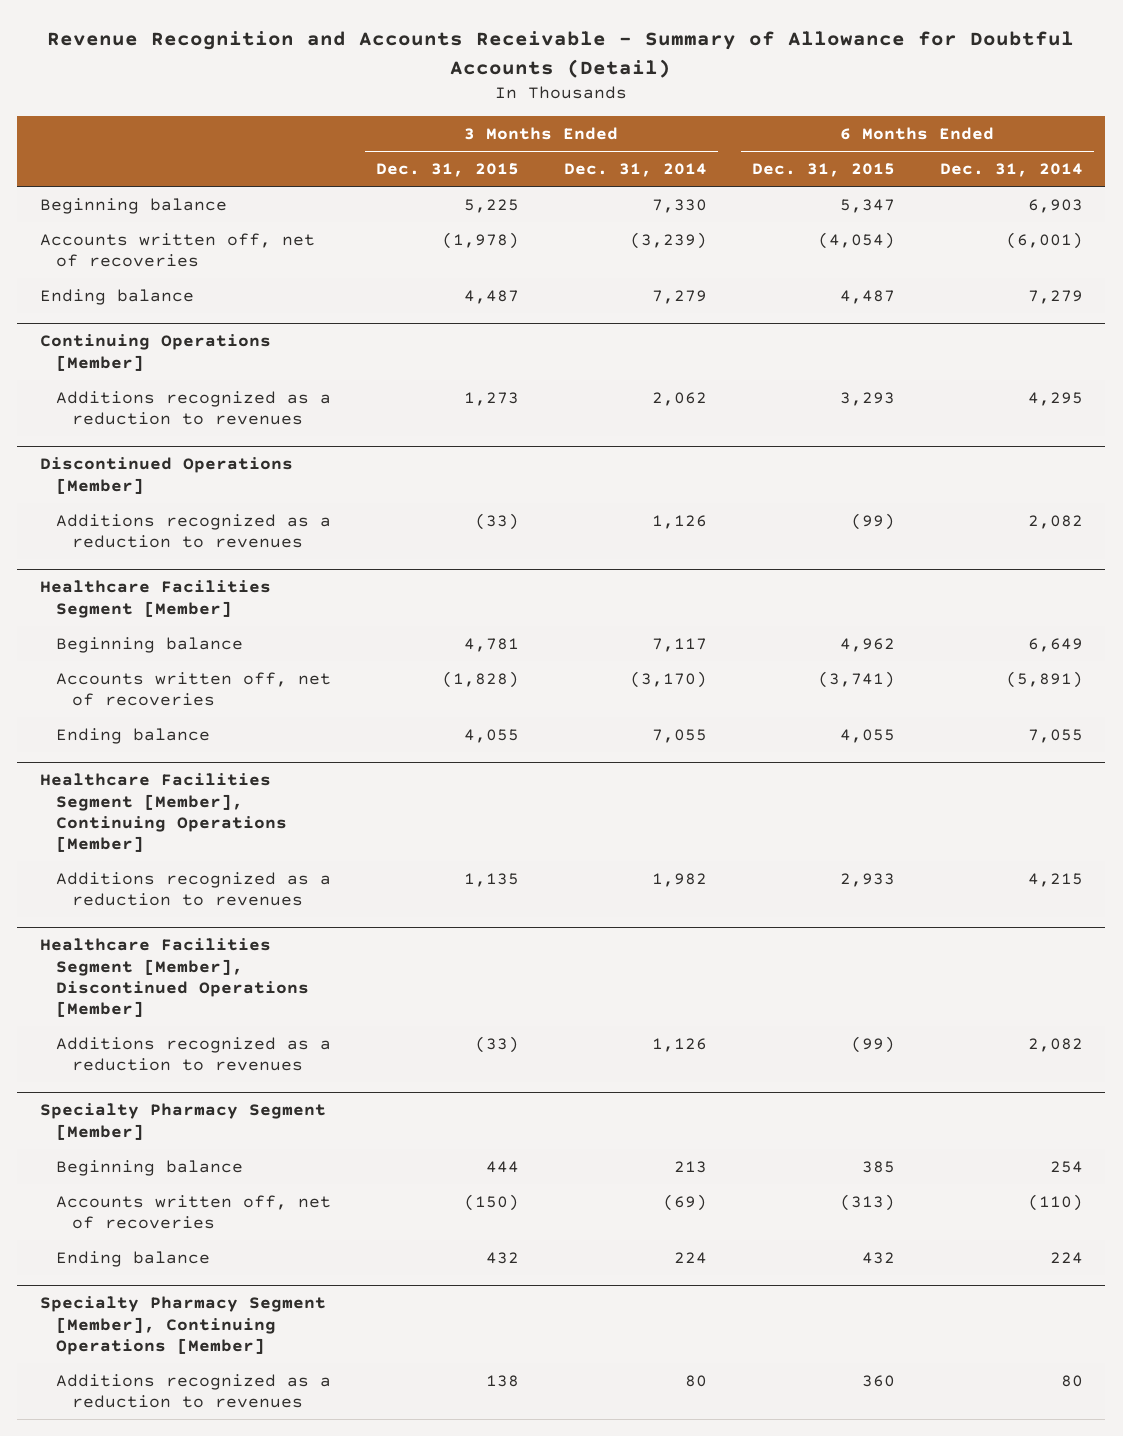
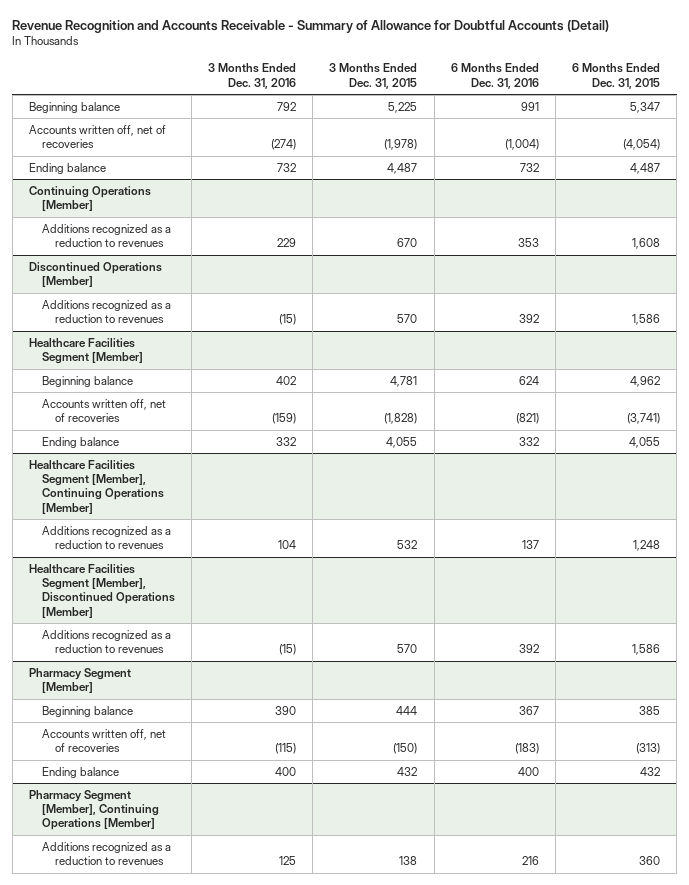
[563,163,707,178] Dec. 31, 2014 -> none
[939,163,1083,178] Dec. 31, 2014 -> none
none -> [208,63,297,89] 3 Months Ended Dec. 31, 2016
none -> [450,63,539,89] 6 Months Ended Dec. 31, 2016
[463,391,519,406] 1,273 -> [397,238,418,248] 670
[839,391,895,406] 3,293 -> [631,238,660,250] 1,608
[474,512,519,530] (33) -> [397,314,418,324] 570
[850,512,895,530] (99) -> [631,314,660,326] 1,586
[463,872,519,887] 1,135 -> [397,540,418,550] 532
[839,872,895,887] 2,933 -> [632,540,660,552] 1,248
[474,1035,519,1053] (33) -> [397,644,418,654] 570
[850,1035,895,1053] (99) -> [631,644,660,656] 1,586
[39,1103,326,1140] Specialty Pharmacy Segment [Member] -> [28,667,131,694] Pharmacy Segment [Member]
[39,1296,326,1355] Specialty Pharmacy Segment [Member], Continuing Operations [Member] -> [28,789,160,831] Pharmacy Segment [Member], Continuing Operations [Member]

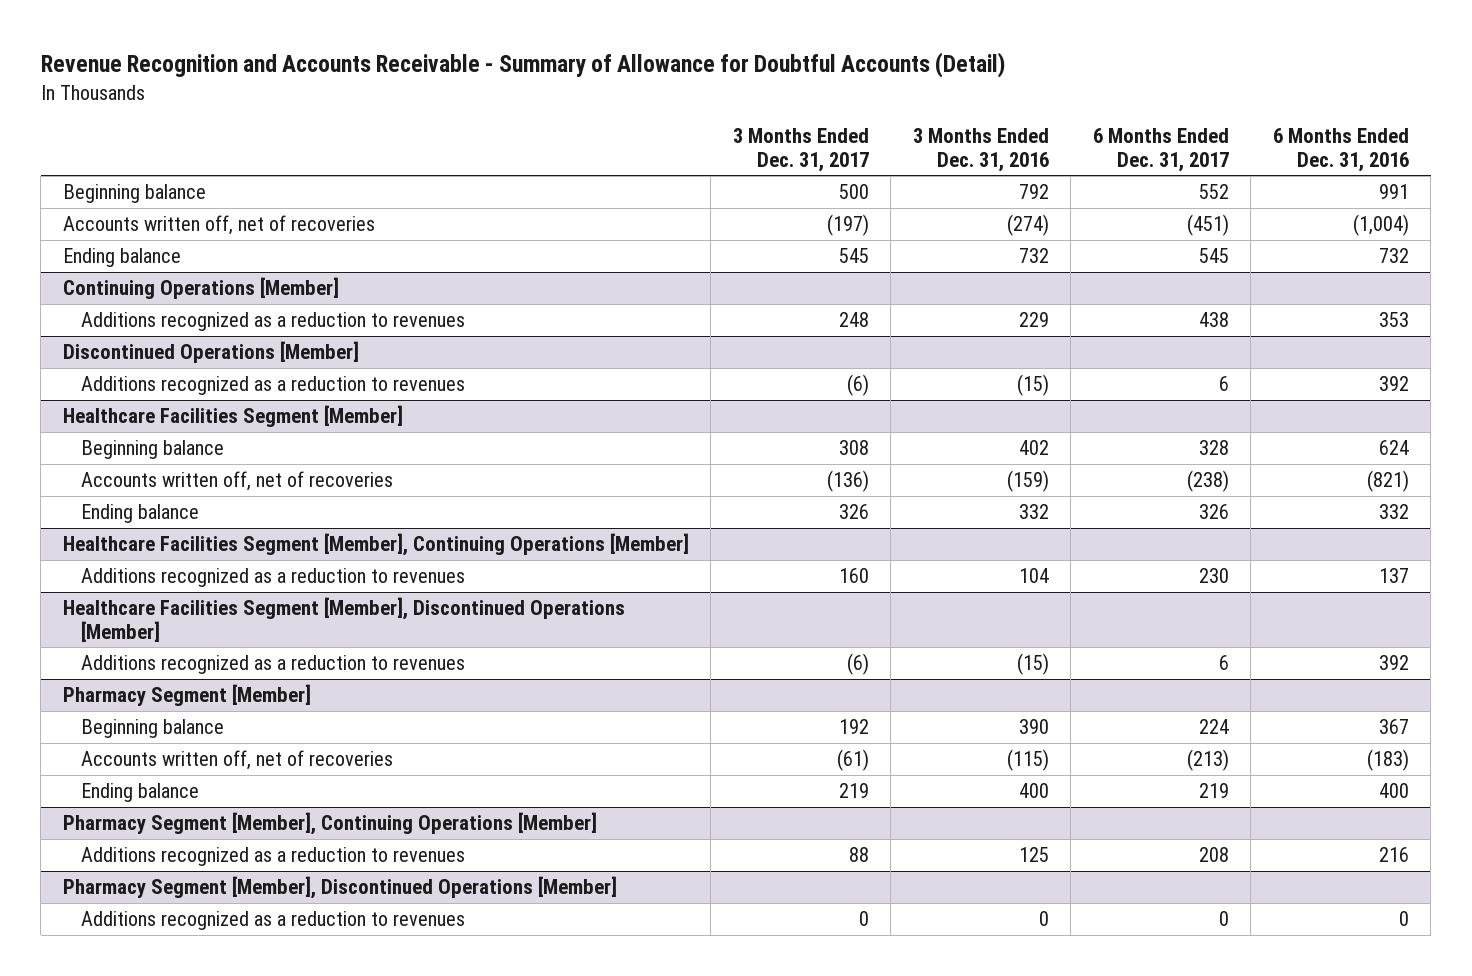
[329,63,418,89] 3 Months Ended Dec. 31, 2015 -> none
[571,63,660,89] 6 Months Ended Dec. 31, 2015 -> none
none -> [732,128,869,172] 3 Months Ended Dec. 31, 2017
none -> [1092,128,1229,172] 6 Months Ended Dec. 31, 2017
none -> [62,876,617,900] Pharmacy Segment [Member], Discontinued Operations [Member]
none -> [81,911,466,931] Additions recognized as a reduction to revenues

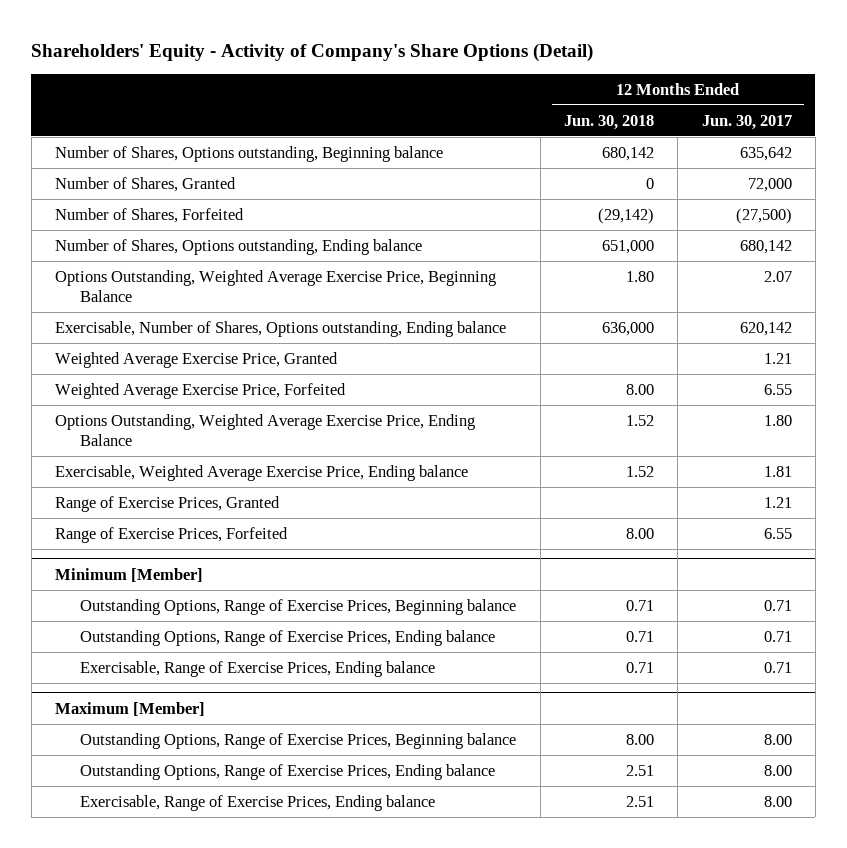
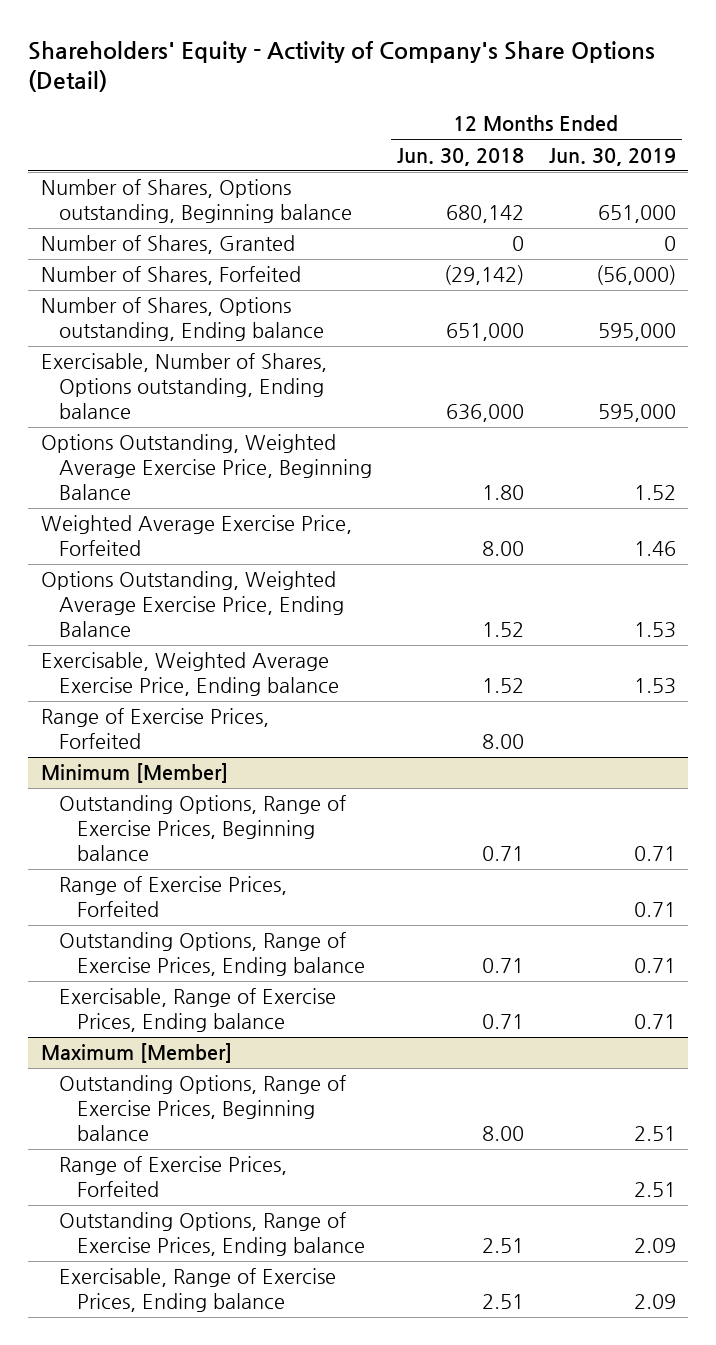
[701,114,792,130] Jun. 30, 2017 -> none
none -> [548,147,676,166] Jun. 30, 2019
[55,351,339,368] Weighted Average Exercise Price, Granted -> none
[55,269,497,302] Options Outstanding, Weighted Average Exercise Price, Beginning Balance -> [40,434,372,500] Options Outstanding, Weighted Average Exercise Price, Beginning Balance
[55,495,281,512] Range of Exercise Prices, Granted -> none
none -> [58,876,287,918] Range of Exercise Prices, Forfeited
none -> [58,1156,287,1198] Range of Exercise Prices, Forfeited

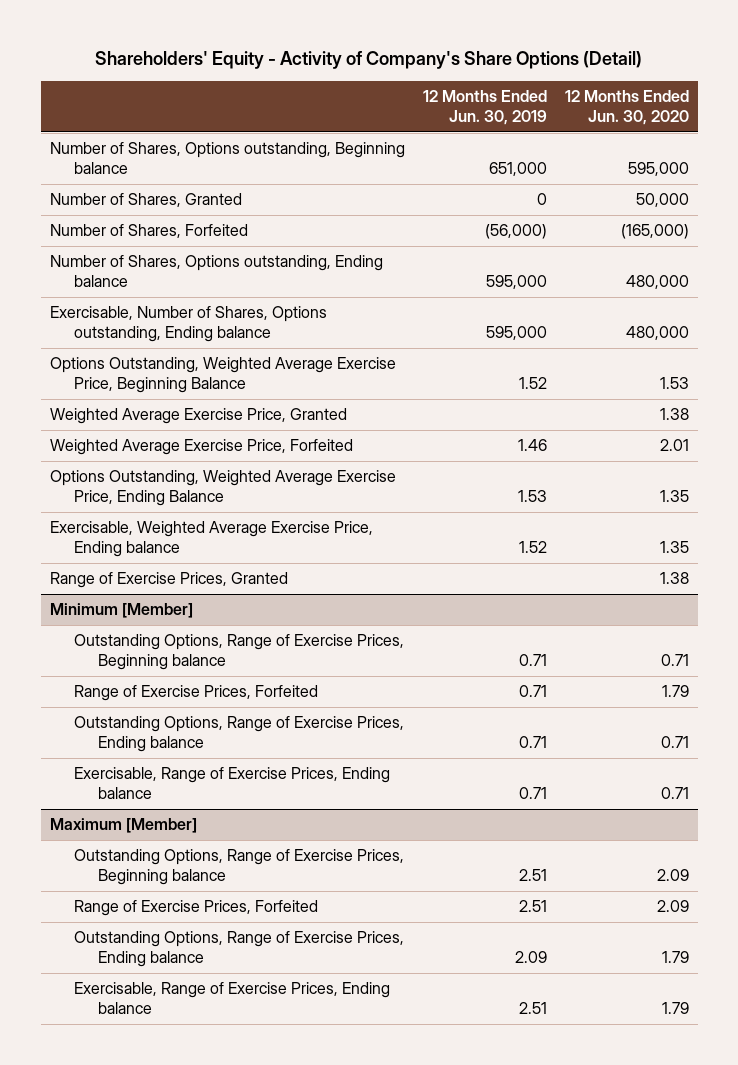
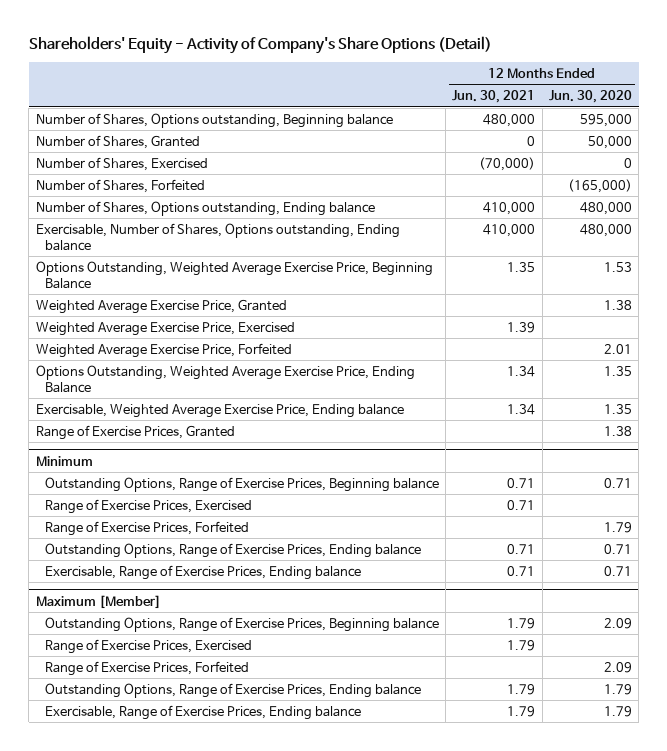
[422,90,547,125] 12 Months Ended Jun. 30, 2019 -> none
none -> [452,90,536,104] Jun. 30, 2021
none -> [35,156,208,171] Number of Shares, Exercised
none -> [35,321,295,336] Weighted Average Exercise Price, Exercised
[49,603,193,619] Minimum [Member] -> [35,455,93,466] Minimum
none -> [44,498,252,514] Range of Exercise Prices, Exercised
none -> [44,638,252,654] Range of Exercise Prices, Exercised

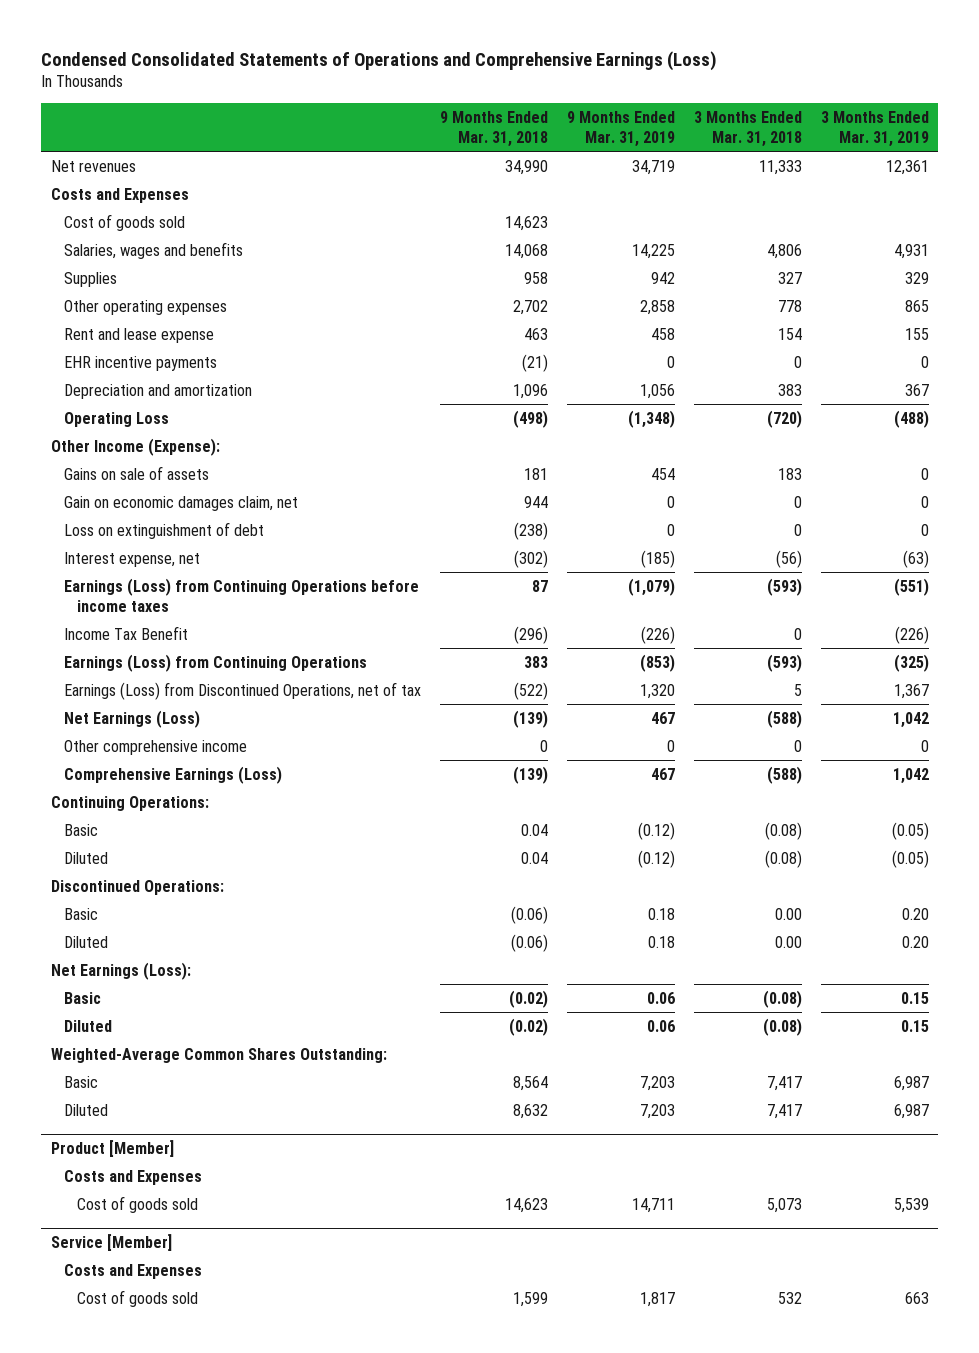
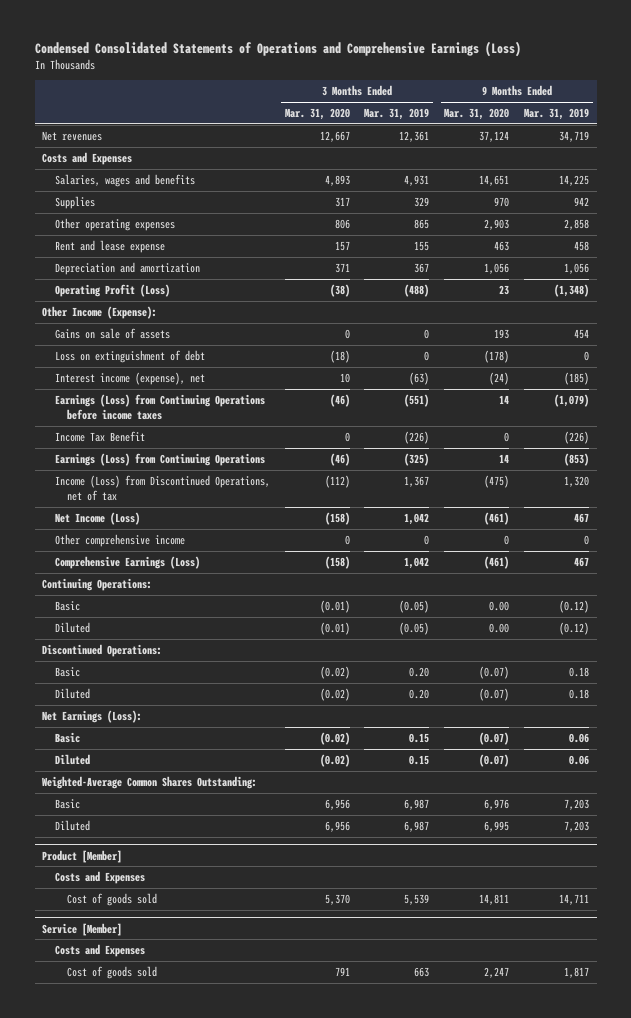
[439,110,548,147] 9 Months Ended Mar. 31, 2018 -> none
[693,110,802,147] 3 Months Ended Mar. 31, 2018 -> none
none -> [284,108,350,121] Mar. 31, 2020
none -> [444,108,510,121] Mar. 31, 2020
[63,213,185,231] Cost of goods sold -> none
[63,355,217,371] EHR incentive payments -> none
[63,411,169,427] Operating Loss -> [54,284,170,298] Operating Profit (Loss)
[63,495,298,511] Gain on economic damages claim, net -> none
[63,551,200,567] Interest expense, net -> [54,372,205,386] Interest income (expense), net
[63,681,421,700] Earnings (Loss) from Discontinued Operations, net of tax -> [54,475,270,502] Income (Loss) from Discontinued Operations, net of tax
[63,709,200,728] Net Earnings (Loss) -> [54,512,140,526] Net Income (Loss)

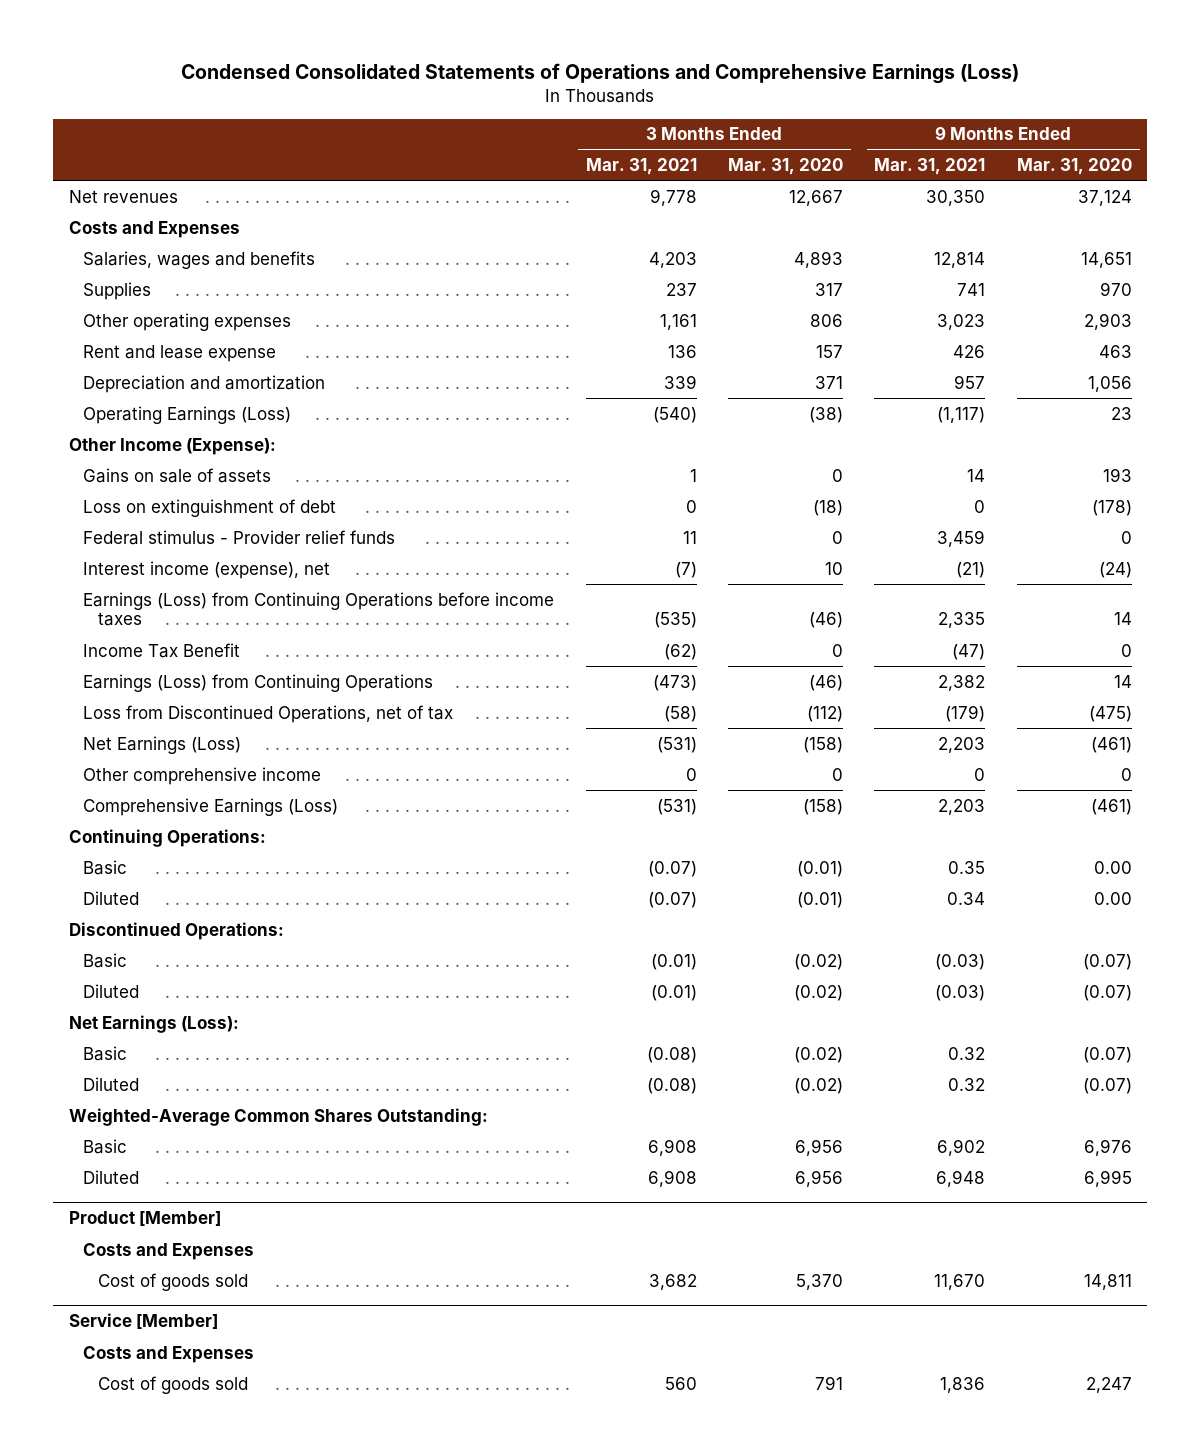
[364,108,430,121] Mar. 31, 2019 -> none
[524,108,590,121] Mar. 31, 2019 -> none
none -> [585,157,697,175] Mar. 31, 2021
none -> [874,157,986,175] Mar. 31, 2021
[54,284,170,298] Operating Profit (Loss) -> [83,405,292,424] Operating Earnings (Loss)
none -> [83,529,396,545] Federal stimulus - Provider relief funds
[54,475,270,502] Income (Loss) from Discontinued Operations, net of tax -> [83,704,454,723] Loss from Discontinued Operations, net of tax
[54,512,140,526] Net Income (Loss) -> [83,735,242,754] Net Earnings (Loss)

